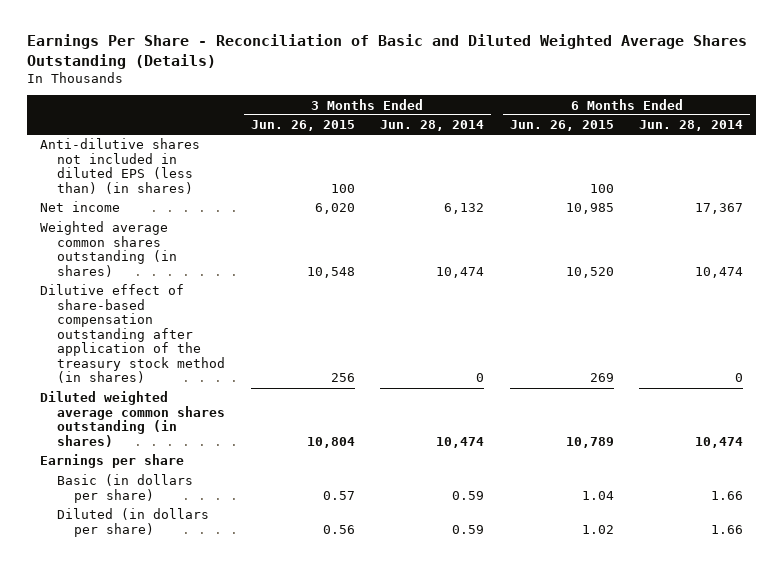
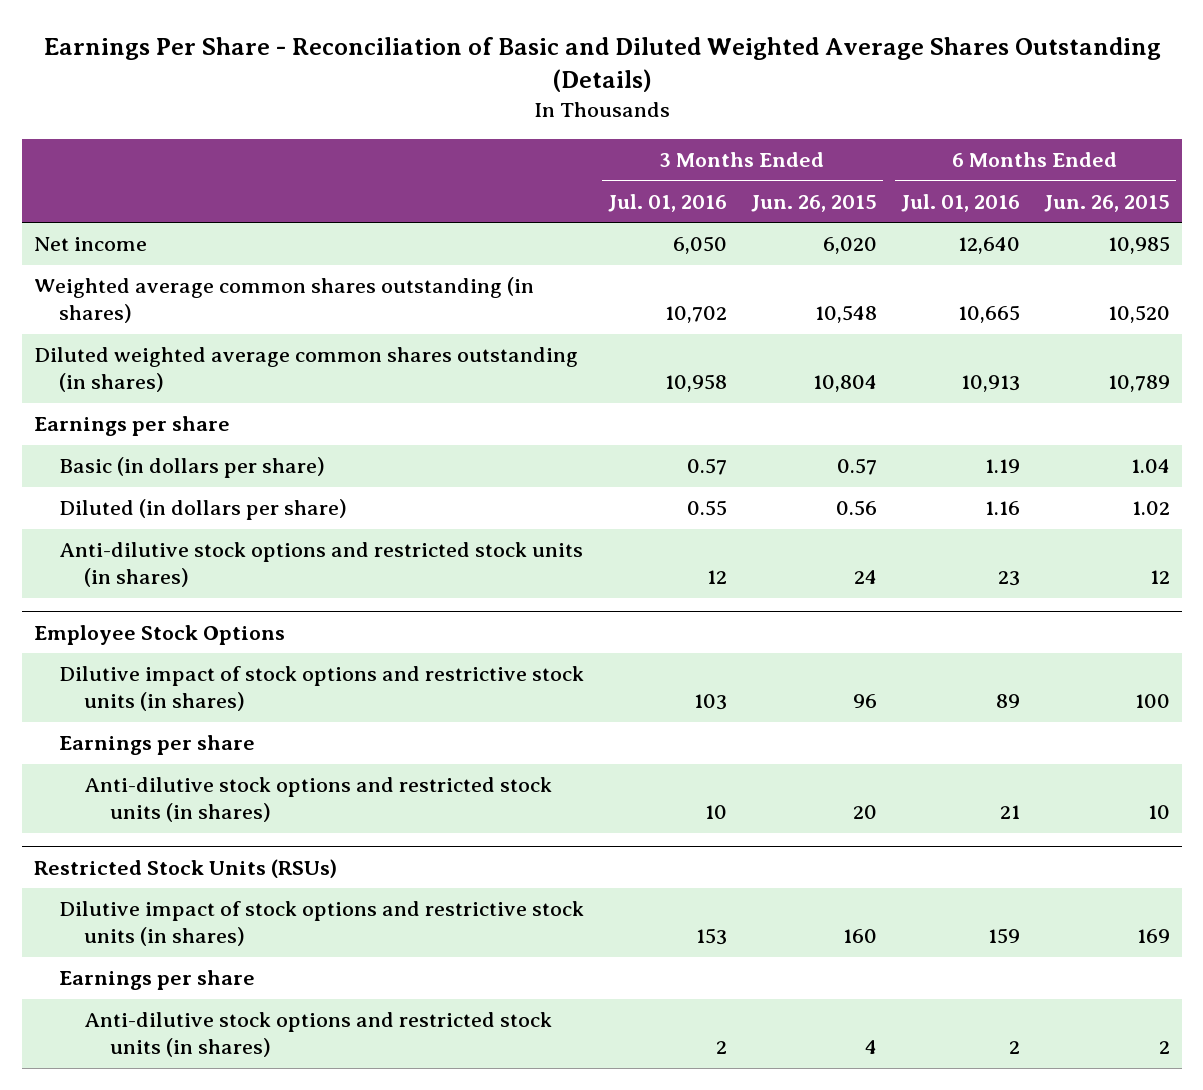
[380,120,485,132] Jun. 28, 2014 -> none
[639,120,744,132] Jun. 28, 2014 -> none
none -> [607,193,727,212] Jul. 01, 2016
none -> [900,193,1020,212] Jul. 01, 2016
[39,138,200,194] Anti-dilutive shares not included in diluted EPS (less than) (in shares) -> none
[39,284,225,384] Dilutive effect of share-based compensation outstanding after application of the treasury stock method (in shares) -> none
none -> [59,542,584,587] Anti-dilutive stock options and restricted stock units (in shares)
none -> [33,624,285,645] Employee Stock Options
none -> [59,666,585,711] Dilutive impact of stock options and restrictive stock units (in shares)
none -> [59,735,256,756] Earnings per share
none -> [84,777,553,822] Anti-dilutive stock options and restricted stock units (in shares)
none -> [33,858,337,878] Restricted Stock Units (RSUs)
none -> [59,901,585,946] Dilutive impact of stock options and restrictive stock units (in shares)
none -> [59,970,256,991] Earnings per share
none -> [84,1012,553,1057] Anti-dilutive stock options and restricted stock units (in shares)

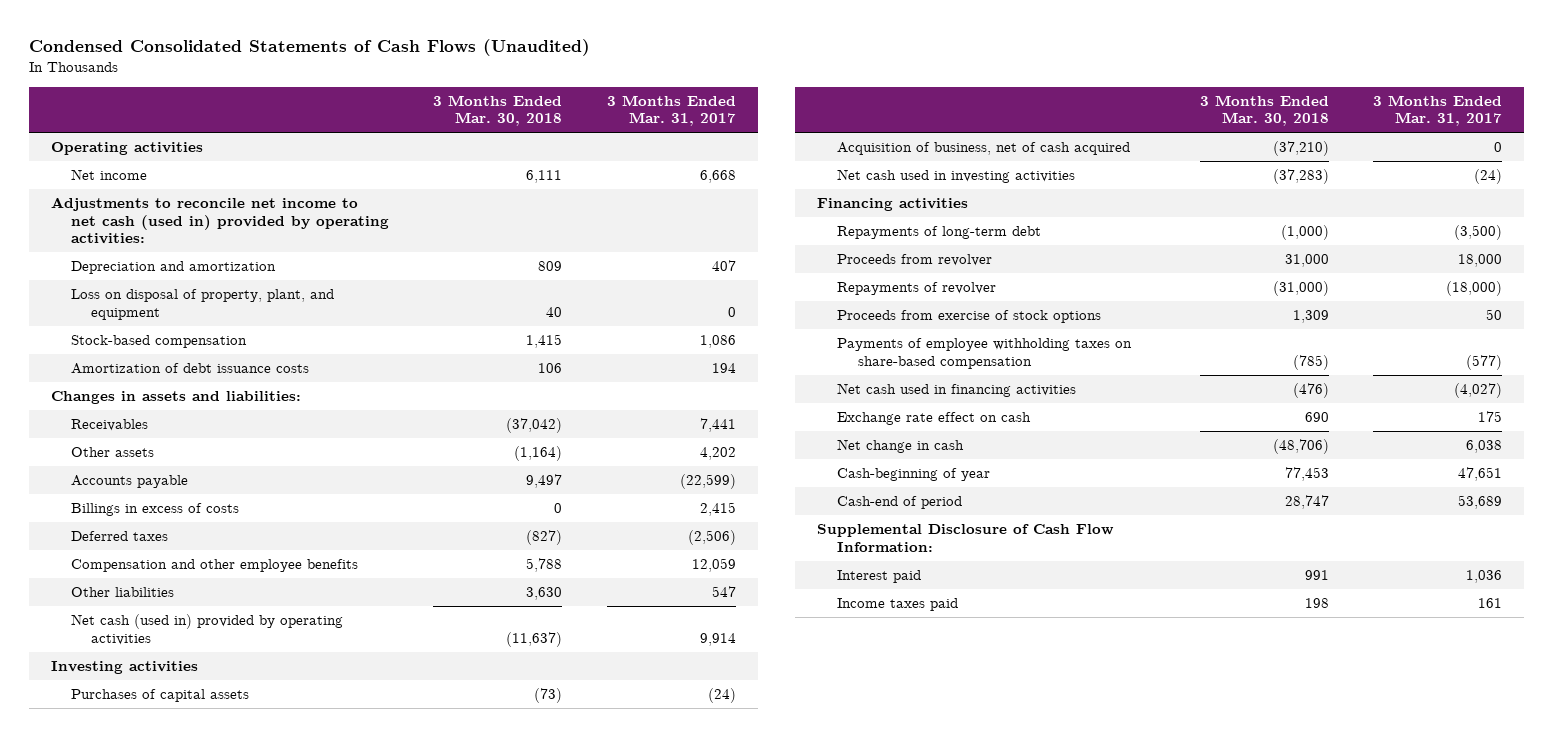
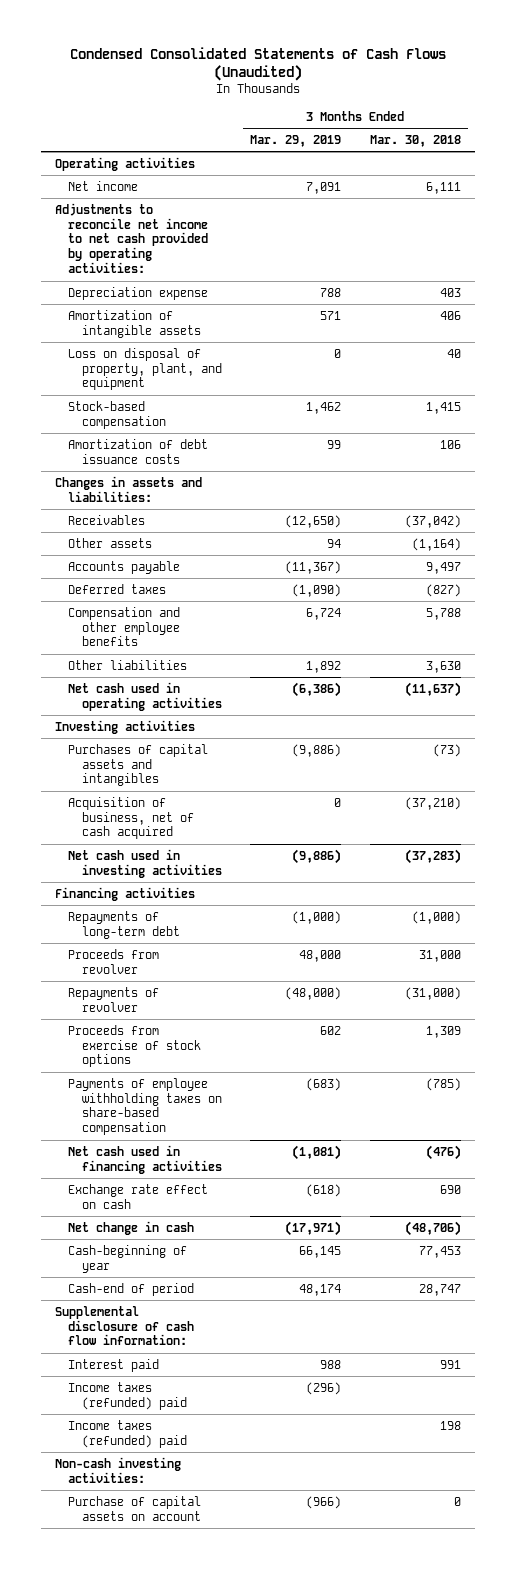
[606,94,736,127] 3 Months Ended Mar. 31, 2017 -> none
none -> [250,134,342,147] Mar. 29, 2019
[71,261,277,275] Depreciation and amortization -> none
[50,197,390,245] Adjustments to reconcile net income to net cash (used in) provided by operating activities: -> [54,202,209,274] Adjustments to reconcile net income to net cash provided by operating activities:
none -> [68,286,209,300] Depreciation expense
none -> [68,309,202,338] Amortization of intangible assets
[71,503,240,517] Billings in excess of costs -> none
[71,614,344,645] Net cash (used in) provided by operating activities -> [68,681,223,711] Net cash used in operating activities
[71,689,250,703] Purchases of capital assets -> [68,743,209,787] Purchases of capital assets and intangibles
[817,524,1115,552] Supplemental Disclosure of Cash Flow Information: -> [54,1305,195,1346] Supplemental disclosure of cash flow information:
none -> [68,1381,188,1410] Income taxes (refunded) paid
[837,598,959,612] Income taxes paid -> [68,1419,188,1448] Income taxes (refunded) paid
none -> [54,1456,181,1483] Non-cash investing activities:
none -> [68,1495,202,1521] Purchase of capital assets on account

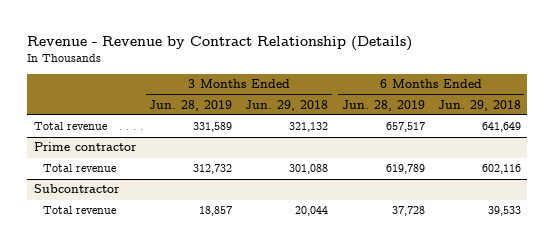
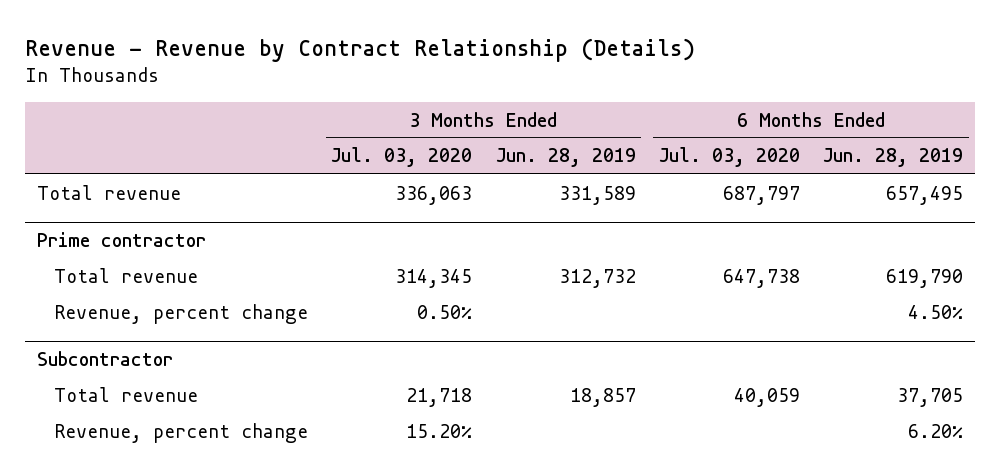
[245,99,329,111] Jun. 29, 2018 -> none
[437,99,521,111] Jun. 29, 2018 -> none
none -> [331,147,473,168] Jul. 03, 2020
none -> [658,147,800,168] Jul. 03, 2020
[385,122,425,133] 657,517 -> [886,185,964,205] 657,495
[385,164,425,175] 619,789 -> [886,268,964,288] 619,790
none -> [54,303,309,324] Revenue, percent change
[391,206,425,217] 37,728 -> [897,387,964,407] 37,705
none -> [54,422,309,443] Revenue, percent change

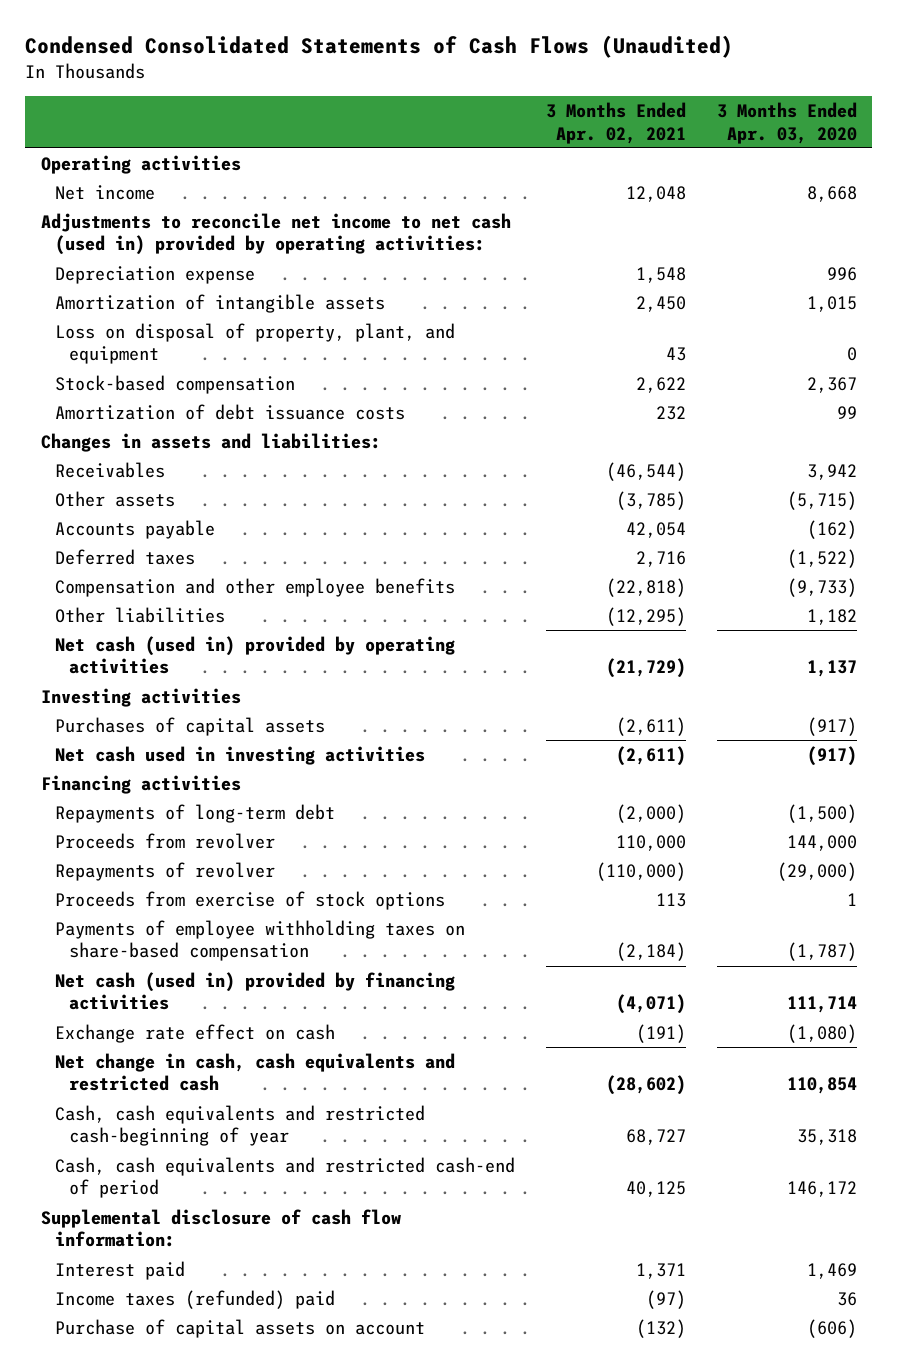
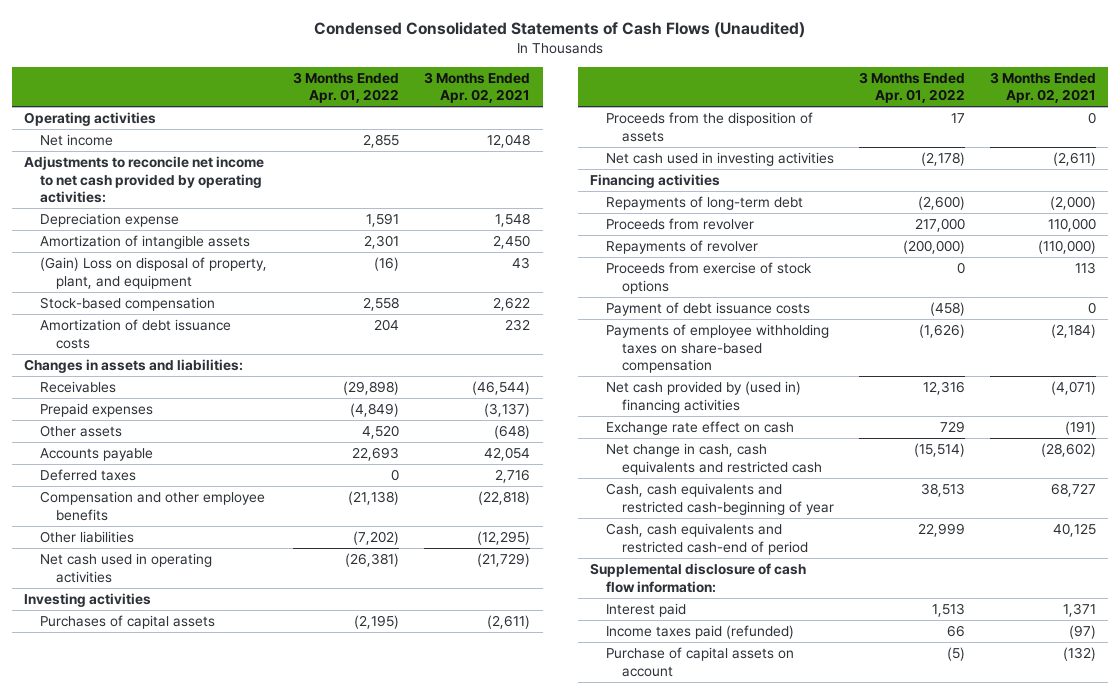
[716,102,857,144] 3 Months Ended Apr. 03, 2020 -> none
none -> [293,71,400,104] 3 Months Ended Apr. 01, 2022
[40,213,511,256] Adjustments to reconcile net income to net cash (used in) provided by operating activities: -> [24,155,265,204] Adjustments to reconcile net income to net cash provided by operating activities:
[54,323,455,365] Loss on disposal of property, plant, and equipment -> [40,256,268,289] (Gain) Loss on disposal of property, plant, and equipment
none -> [40,402,154,417] Prepaid expenses
[615,491,686,511] (3,785) -> [494,424,531,439] (648)
[54,636,455,675] Net cash (used in) provided by operating activities -> [40,552,213,583] Net cash used in operating activities
none -> [606,111,814,142] Proceeds from the disposition of assets
none -> [606,301,811,316] Payment of debt issuance costs
[54,972,455,1011] Net cash (used in) provided by financing activities -> [606,380,802,413] Net cash provided by (used in) financing activities
[54,1290,335,1310] Income taxes (refunded) paid -> [606,624,795,639] Income taxes paid (refunded)

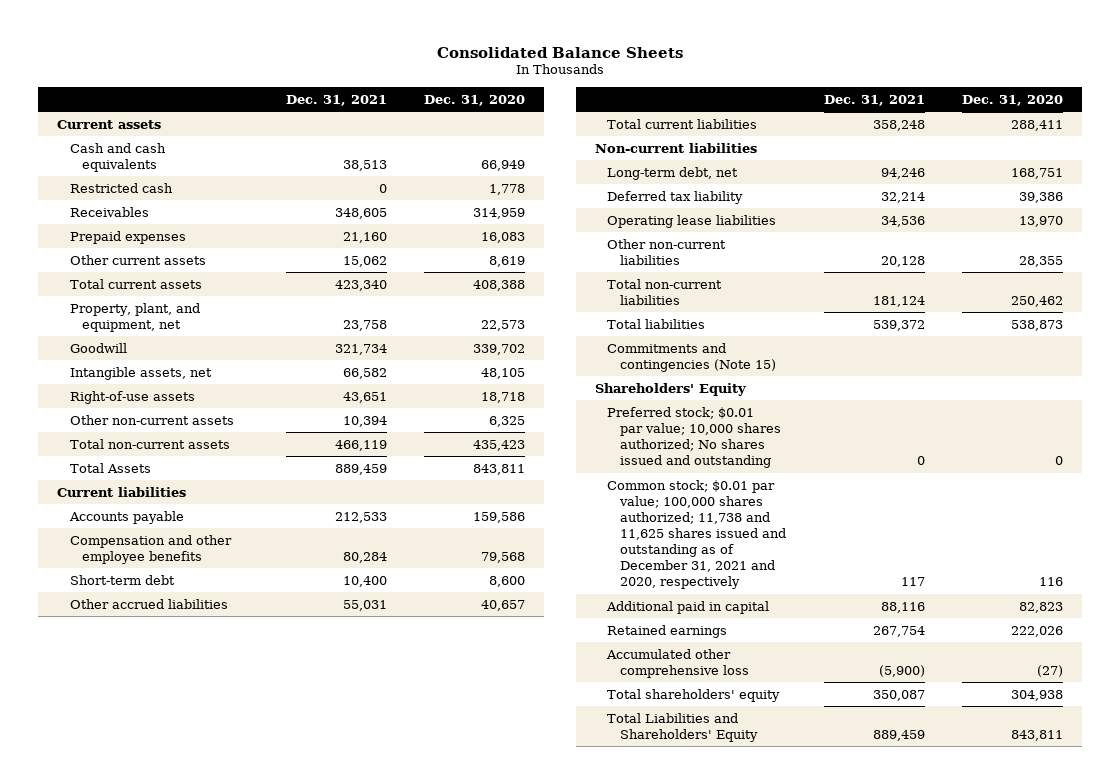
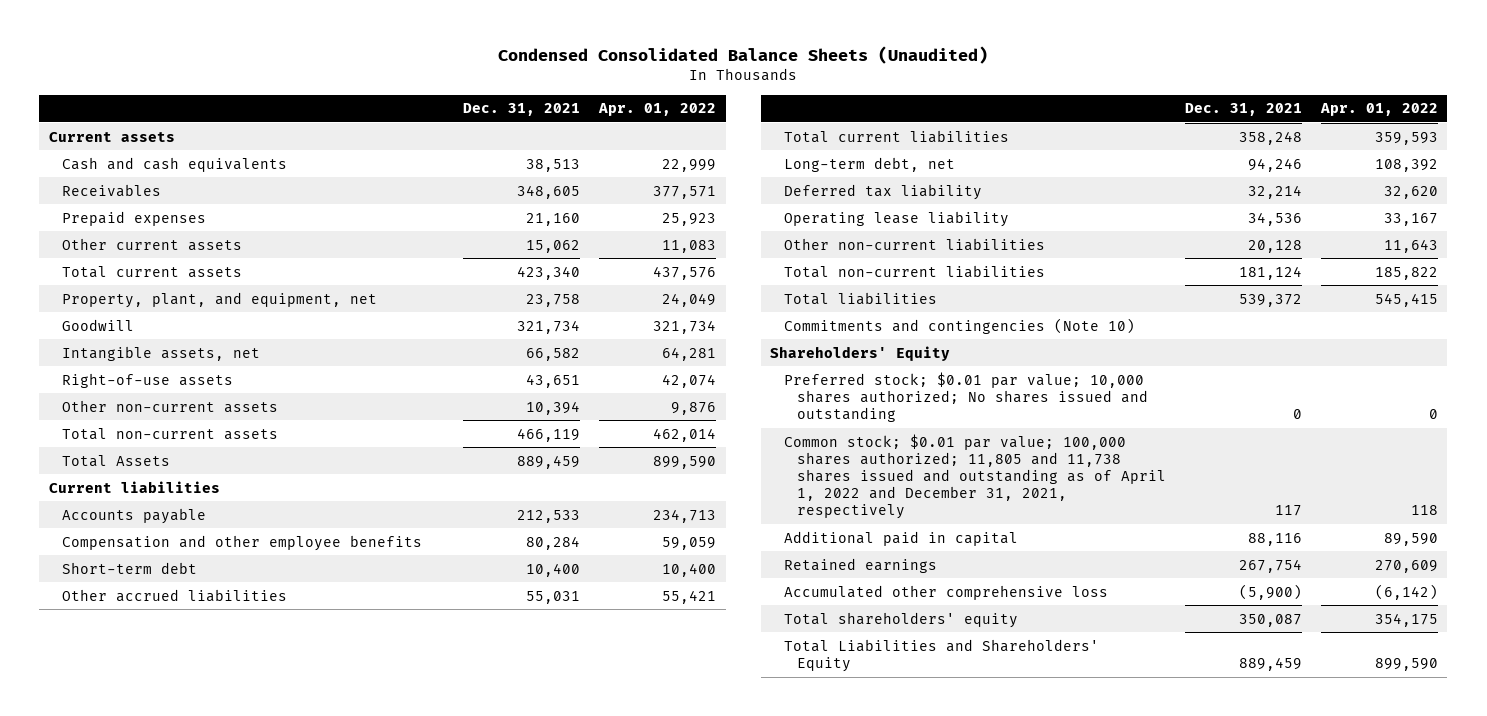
[437,46,684,58] Consolidated Balance Sheets -> [498,46,989,65] Condensed Consolidated Balance Sheets (Unaudited)
[424,94,526,106] Dec. 31, 2020 -> none
none -> [598,103,717,117] Apr. 01, 2022
[69,182,173,193] Restricted cash -> none
[594,142,757,153] Non-current liabilities -> none
[607,214,777,228] Operating lease liabilities -> [783,210,1009,227] Operating lease liability
[607,342,776,372] Commitments and contingencies (Note 15) -> [783,317,1135,334] Commitments and contingencies (Note 10)
[607,479,786,589] Common stock; $0.01 par value; 100,000 shares authorized; 11,738 and 11,625 shares issued and outstanding as of December 31, 2021 and 2020, respectively -> [783,433,1167,520] Common stock; $0.01 par value; 100,000 shares authorized; 11,805 and 11,738 shares issued and outstanding as of April 1, 2022 and December 31, 2021, respectively

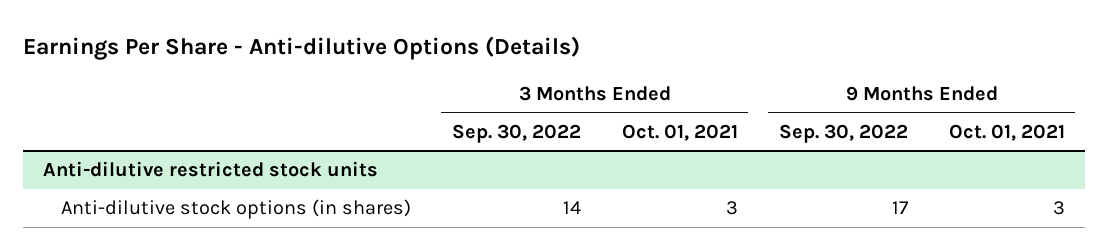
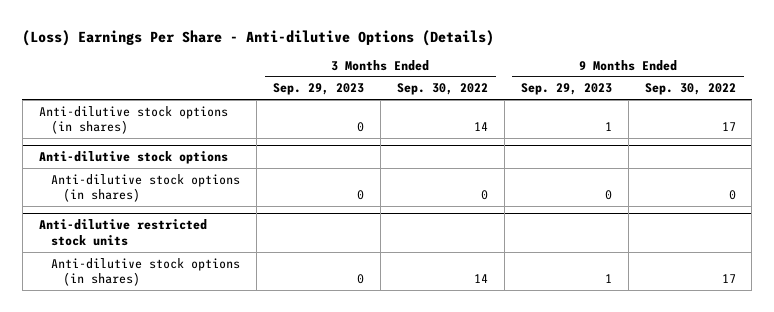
[22,36,580,61] Earnings Per Share - Anti-dilutive Options (Details) -> [22,29,495,46] (Loss) Earnings Per Share - Anti-dilutive Options (Details)
[621,123,738,141] Oct. 01, 2021 -> none
[948,123,1065,141] Oct. 01, 2021 -> none
none -> [272,83,364,96] Sep. 29, 2023
none -> [520,83,612,96] Sep. 29, 2023
none -> [38,105,228,135] Anti-dilutive stock options (in shares)
none -> [38,151,228,165] Anti-dilutive stock options
none -> [51,173,241,203] Anti-dilutive stock options (in shares)

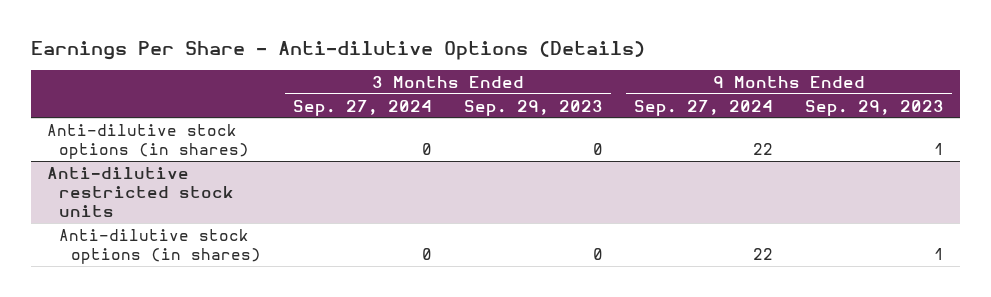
[22,29,495,46] (Loss) Earnings Per Share - Anti-dilutive Options (Details) -> [30,40,645,60] Earnings Per Share - Anti-dilutive Options (Details)
[396,83,488,96] Sep. 30, 2022 -> none
[644,83,736,96] Sep. 30, 2022 -> none
none -> [292,99,432,116] Sep. 27, 2024
none -> [634,99,774,116] Sep. 27, 2024
[38,151,228,165] Anti-dilutive stock options -> none
[51,173,241,203] Anti-dilutive stock options (in shares) -> none

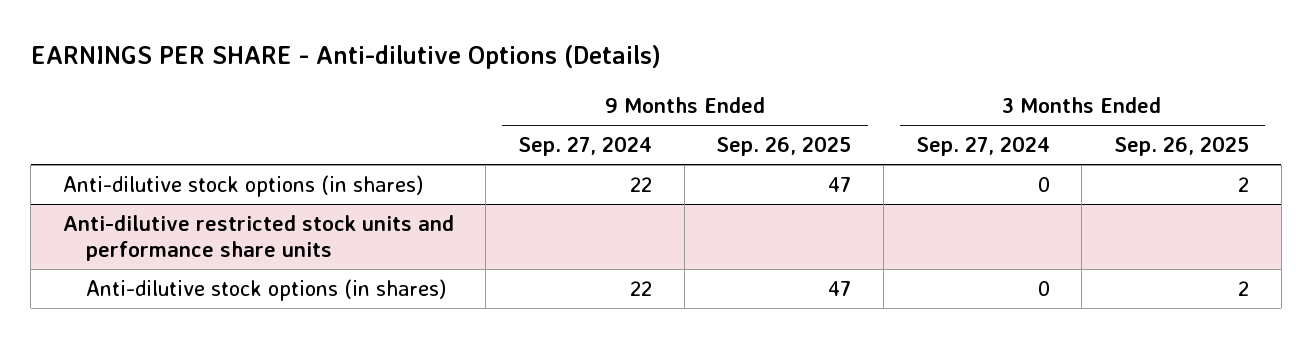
[30,40,645,60] Earnings Per Share - Anti-dilutive Options (Details) -> [30,45,661,70] EARNINGS PER SHARE - Anti-dilutive Options (Details)
[463,99,603,116] Sep. 29, 2023 -> none
[805,99,945,116] Sep. 29, 2023 -> none
none -> [716,135,852,156] Sep. 26, 2025
none -> [1114,135,1250,156] Sep. 26, 2025
[46,166,234,218] Anti-dilutive restricted stock units -> [62,214,454,262] Anti-dilutive restricted stock units and performance share units

